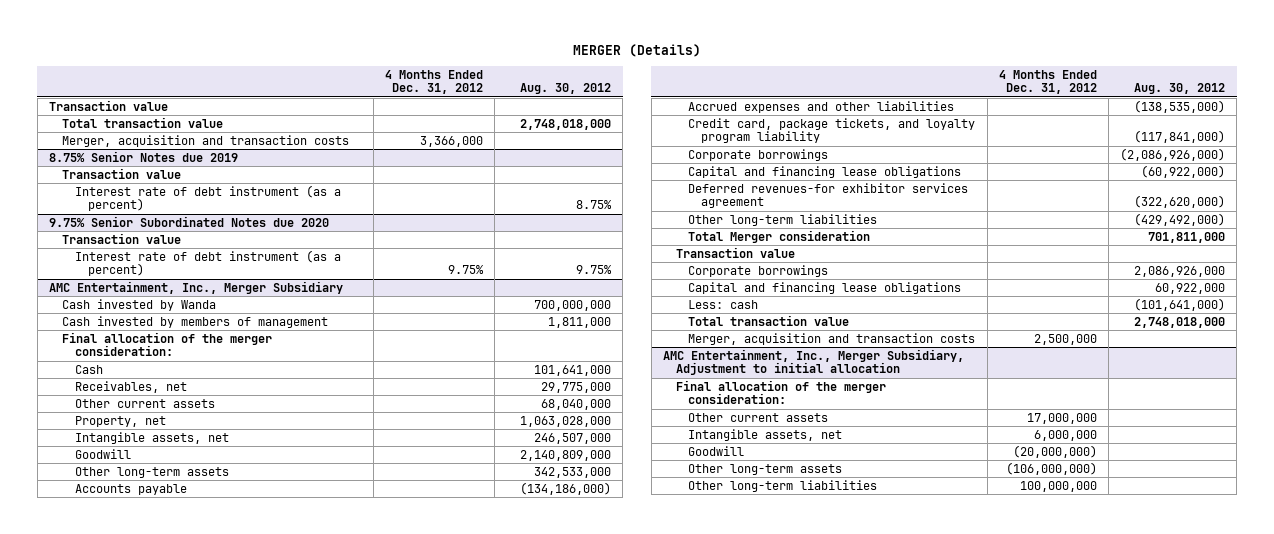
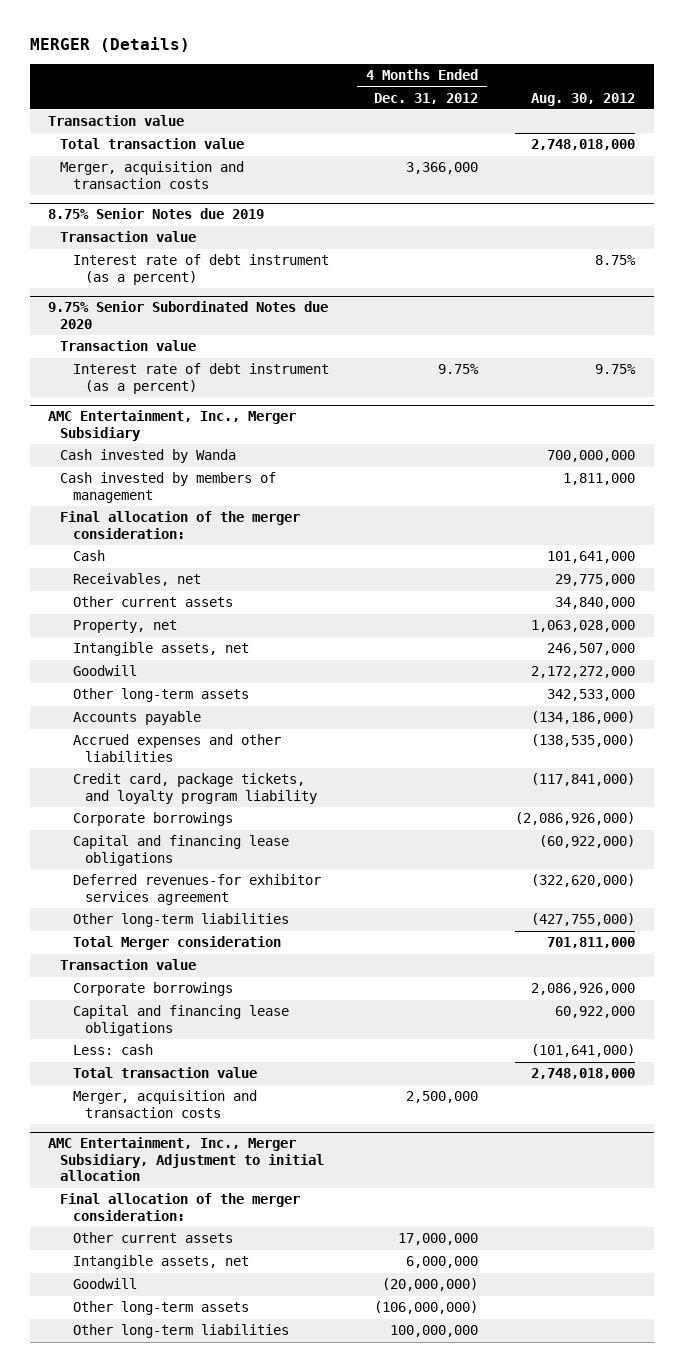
[541,398,612,410] 68,040,000 -> [554,597,635,610] 34,840,000
[520,449,612,461] 2,140,809,000 -> [530,666,635,679] 2,172,272,000
[1133,212,1225,226] (429,492,000) -> [530,913,635,927] (427,755,000)

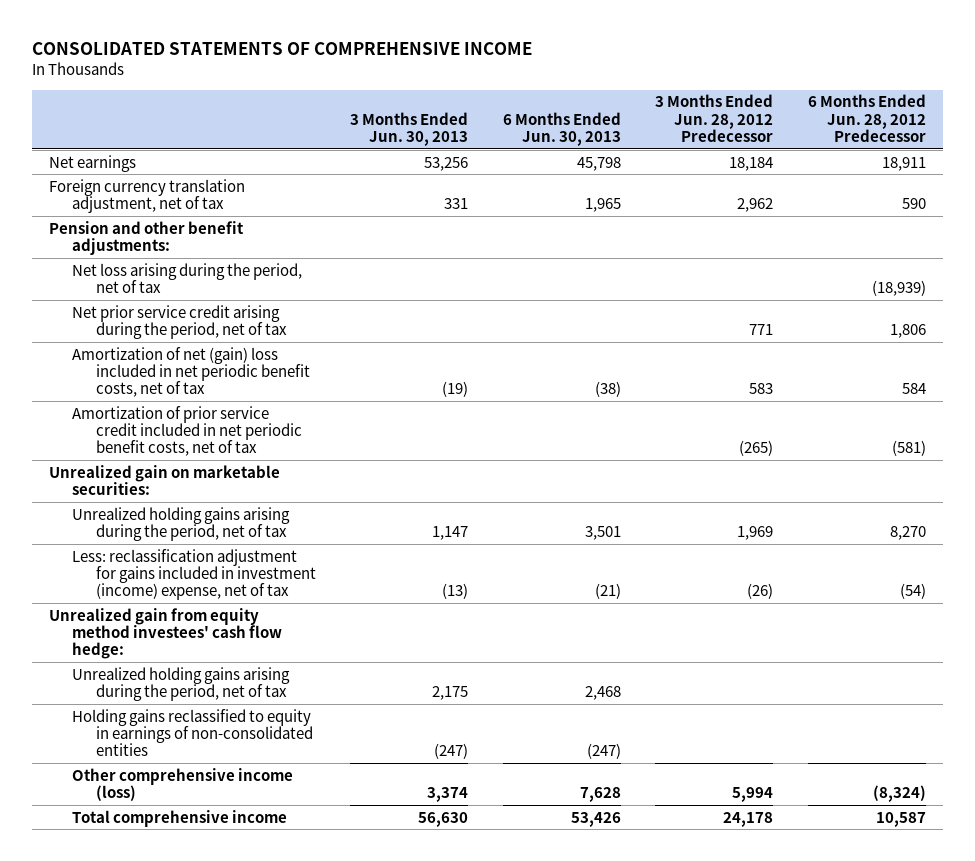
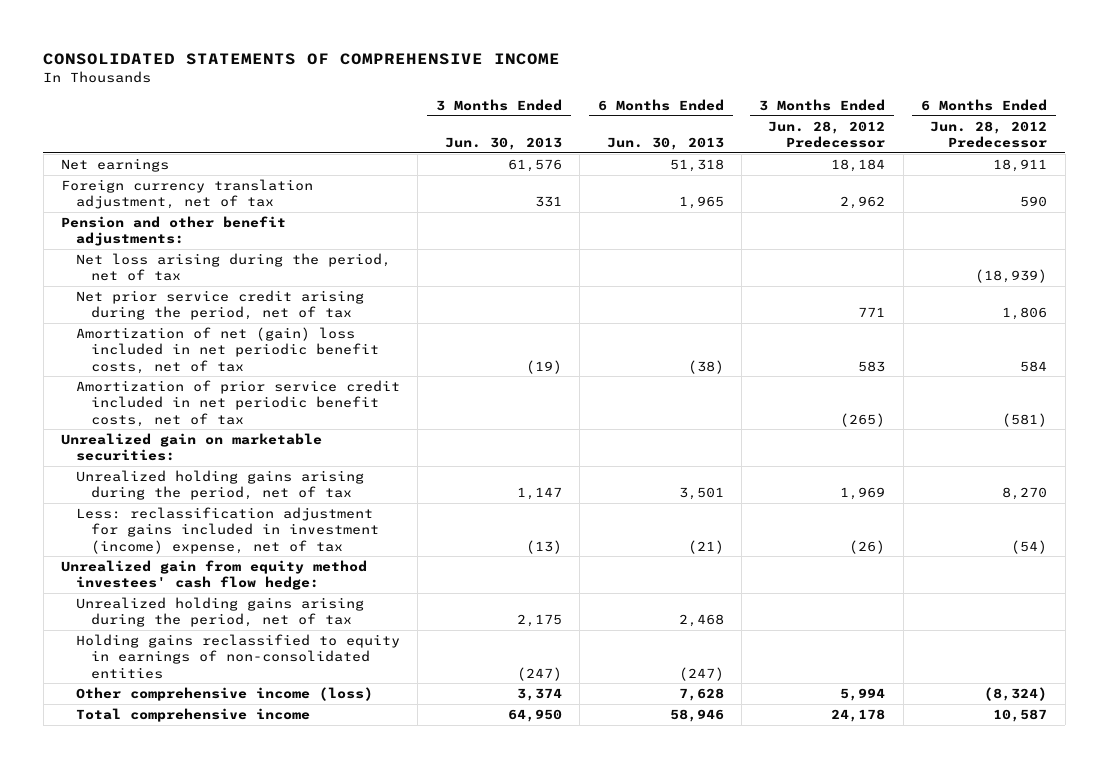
[424,156,469,171] 53,256 -> [507,159,562,173] 61,576
[576,156,621,171] 45,798 -> [669,159,724,173] 51,318
[418,811,469,827] 56,630 -> [507,709,562,723] 64,950
[570,811,621,827] 53,426 -> [669,709,724,723] 58,946

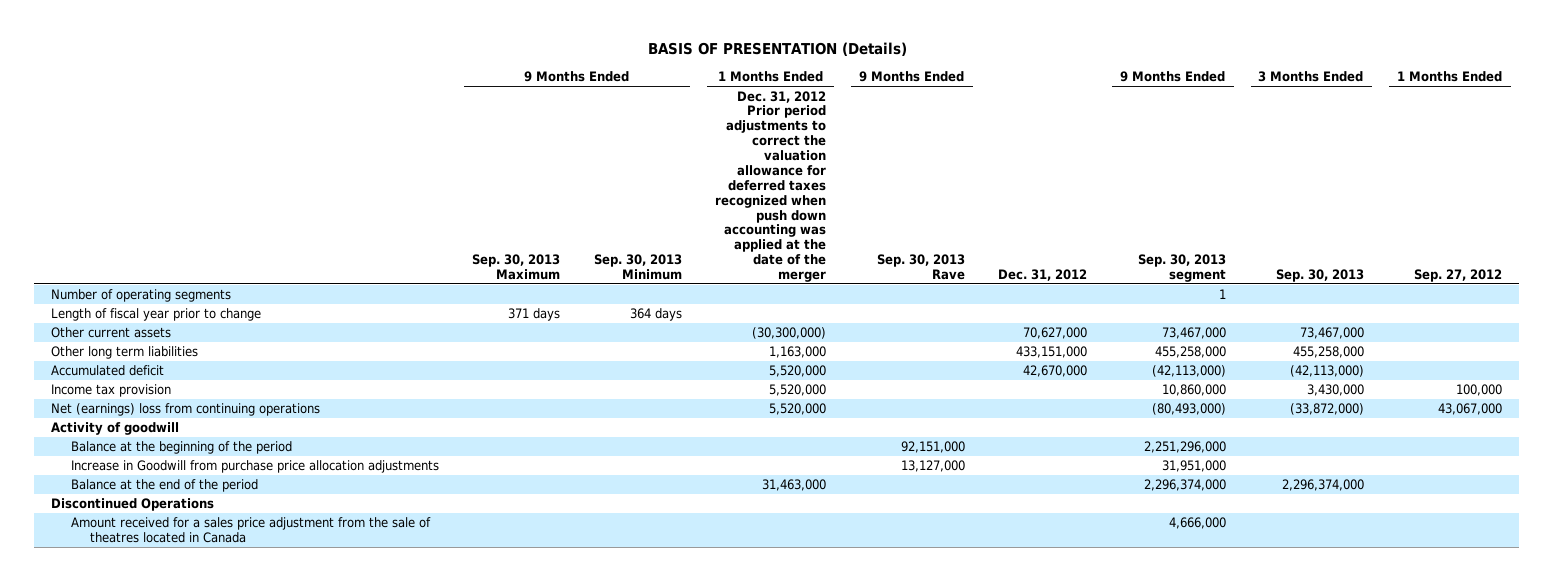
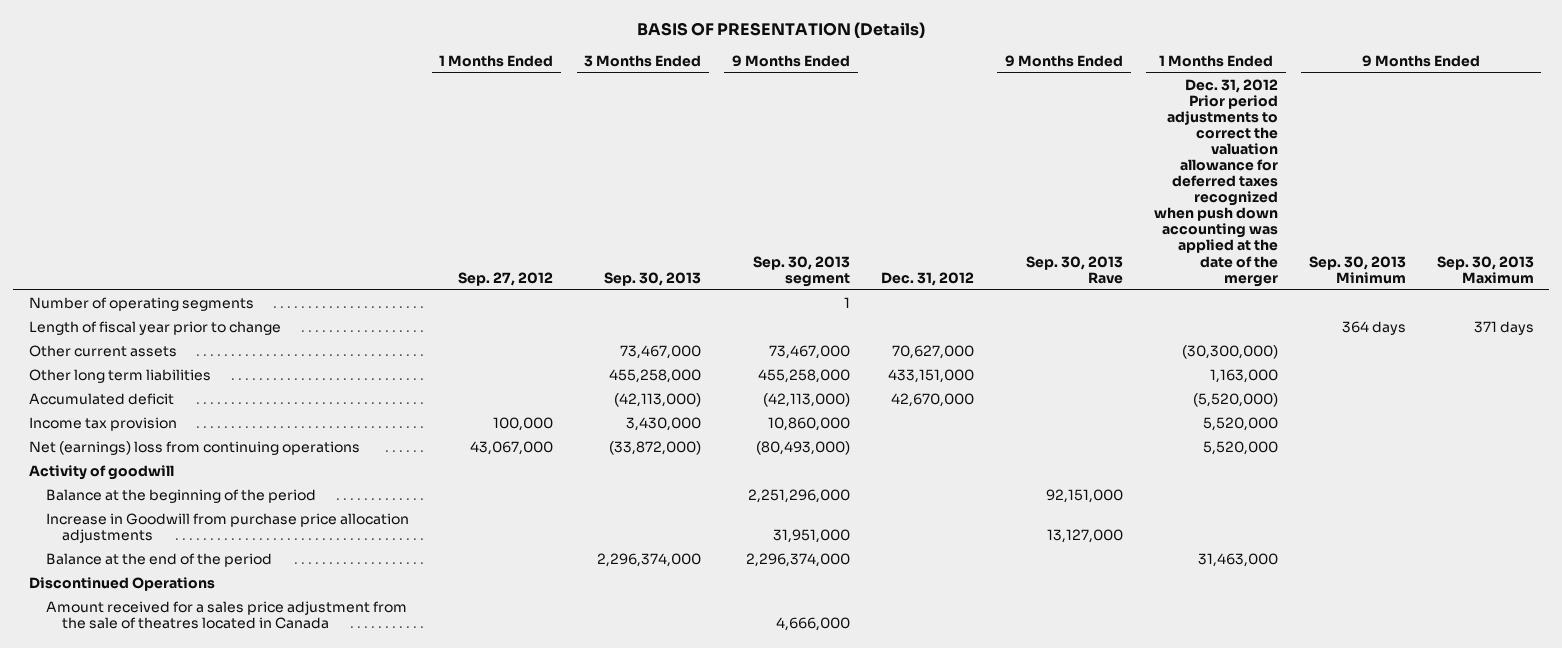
[769,365,827,378] 5,520,000 -> [1192,393,1278,408] (5,520,000)

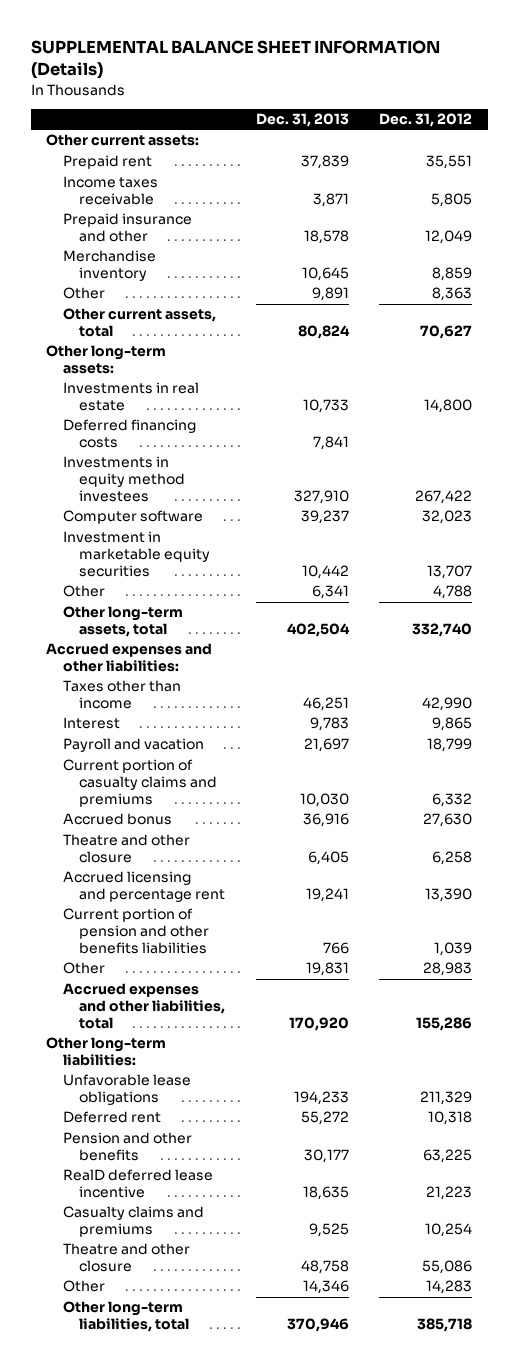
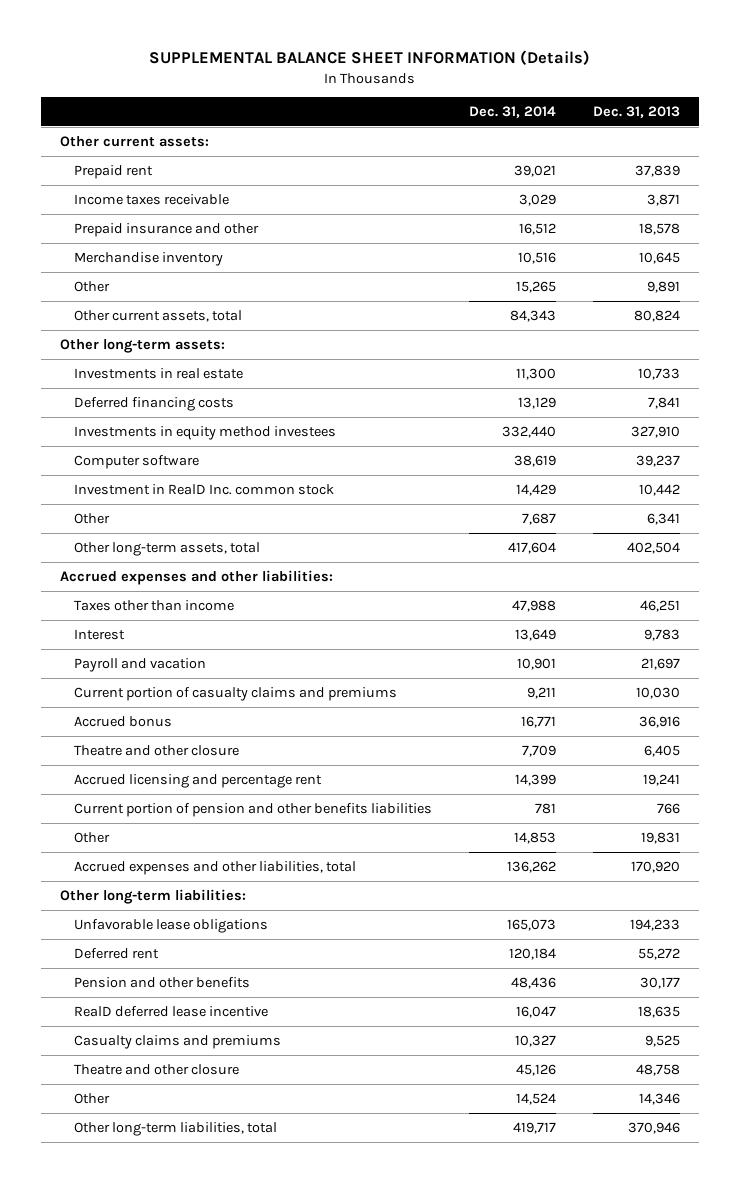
[379,113,473,128] Dec. 31, 2012 -> none
none -> [468,105,556,118] Dec. 31, 2014
[62,531,211,578] Investment in marketable equity securities -> [73,483,334,495] Investment in RealD Inc. common stock

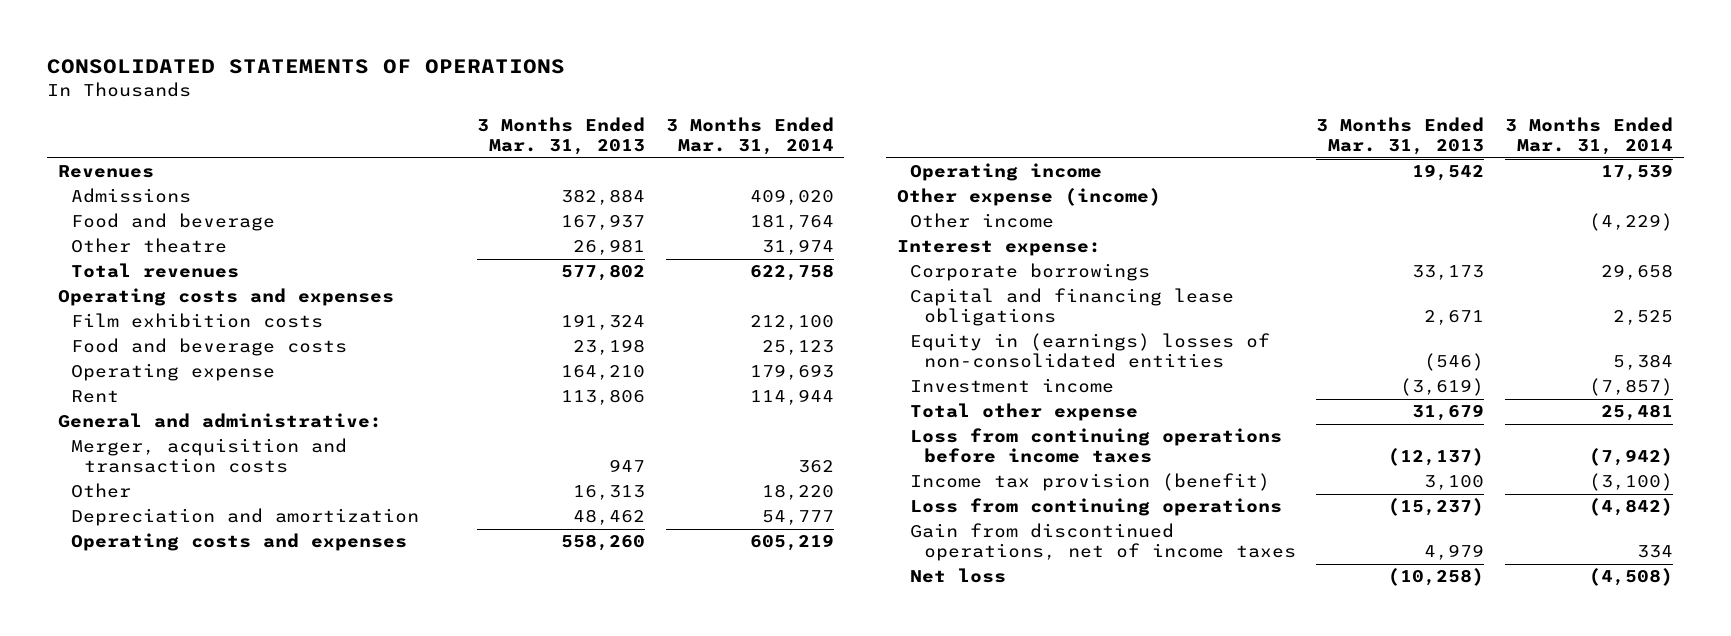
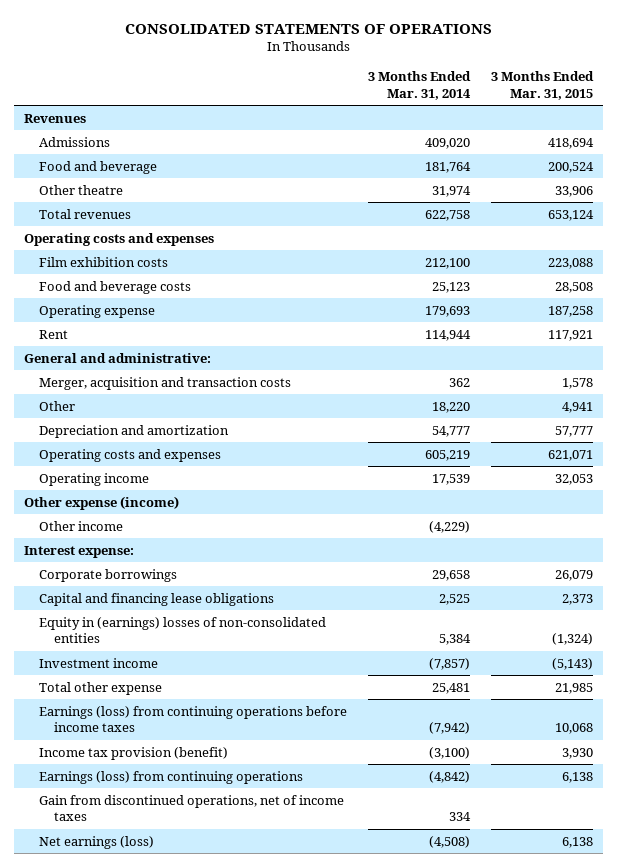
[477,117,646,156] 3 Months Ended Mar. 31, 2013 -> none
none -> [490,71,594,100] 3 Months Ended Mar. 31, 2015
[910,428,1283,464] Loss from continuing operations before income taxes -> [39,705,348,733] Earnings (loss) from continuing operations before income taxes
[910,498,1283,517] Loss from continuing operations -> [39,770,304,784] Earnings (loss) from continuing operations
[910,568,1007,584] Net loss -> [39,835,155,849] Net earnings (loss)

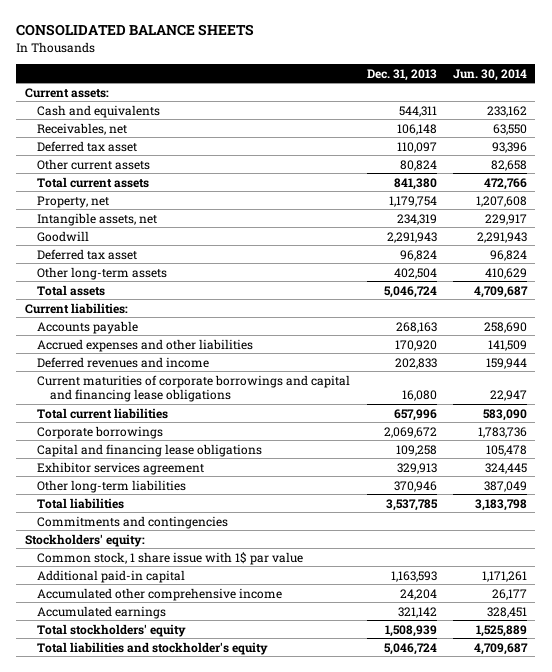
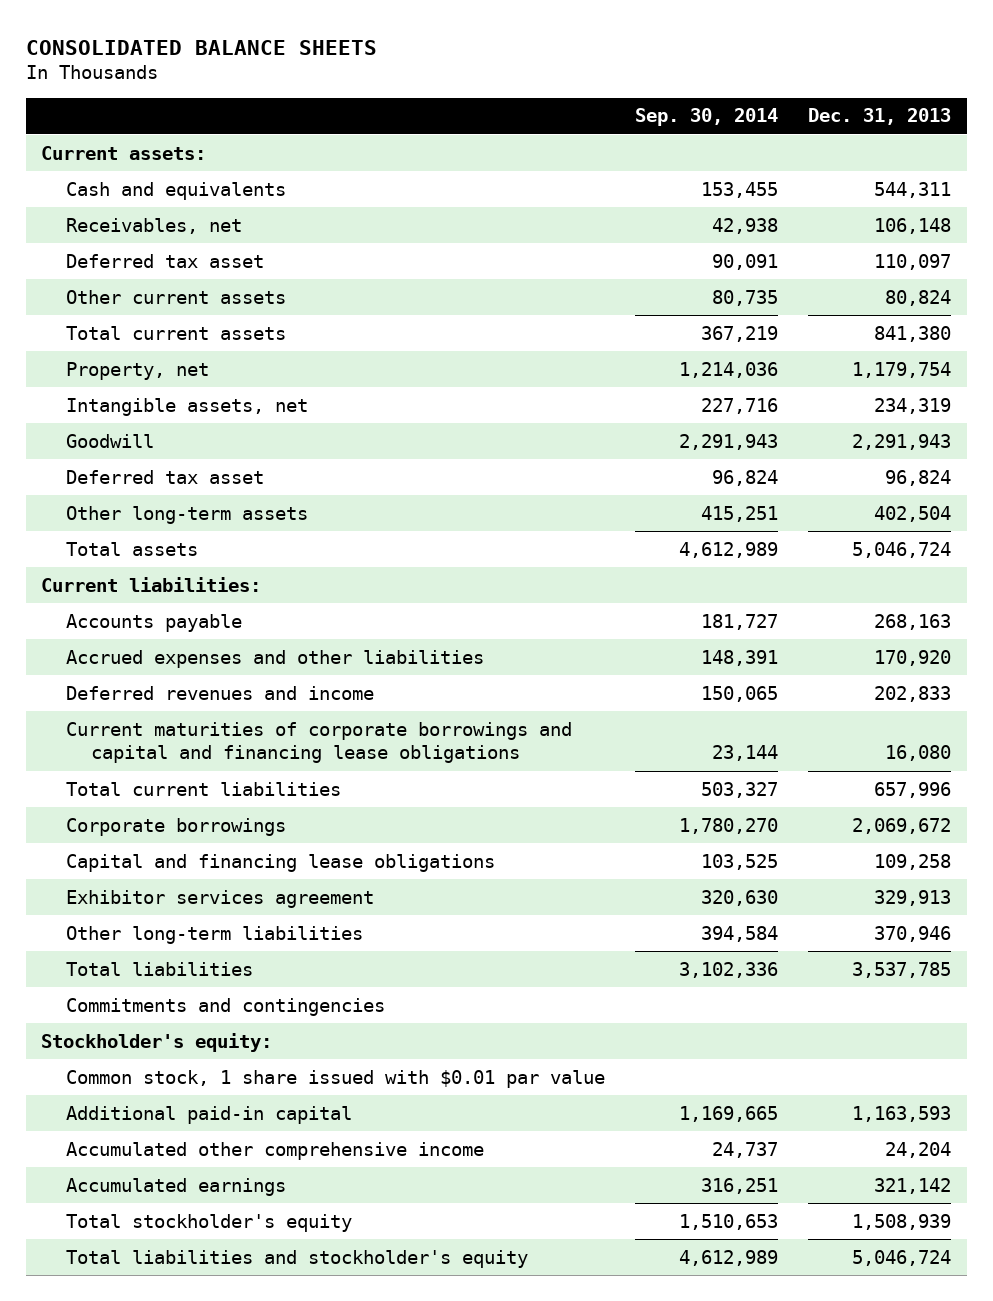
[453,68,528,81] Jun. 30, 2014 -> none
none -> [635,108,779,127] Sep. 30, 2014
[24,533,145,547] Stockholders' equity: -> [41,1032,273,1052] Stockholder's equity:
[37,551,304,565] Common stock, 1 share issue with 1$ par value -> [66,1069,606,1088] Common stock, 1 share issued with $0.01 par value
[37,623,187,637] Total stockholders' equity -> [66,1213,353,1232] Total stockholder's equity

